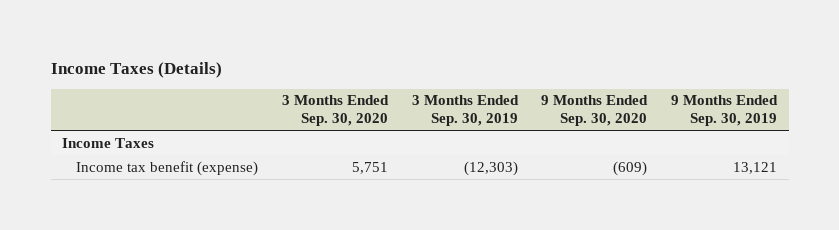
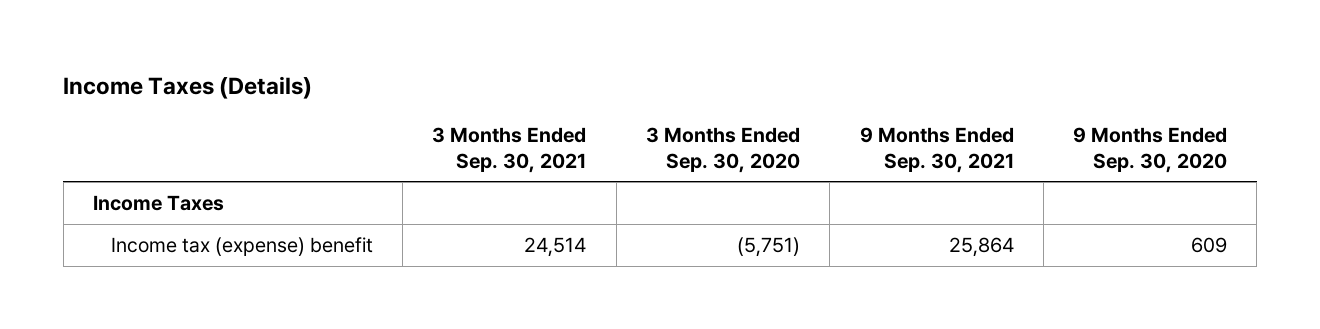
[411,95,519,127] 3 Months Ended Sep. 30, 2019 -> none
[670,95,778,127] 9 Months Ended Sep. 30, 2019 -> none
none -> [432,126,587,173] 3 Months Ended Sep. 30, 2021
none -> [859,126,1014,173] 9 Months Ended Sep. 30, 2021
[76,160,259,176] Income tax benefit (expense) -> [110,236,373,256] Income tax (expense) benefit
[351,161,388,174] 5,751 -> [737,236,801,257] (5,751)
[613,160,648,176] (609) -> [1191,236,1228,253] 609

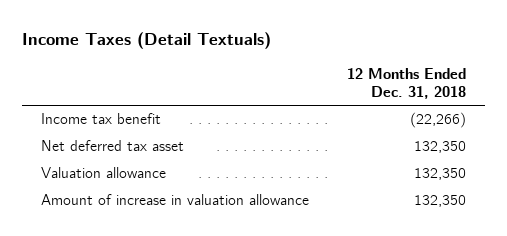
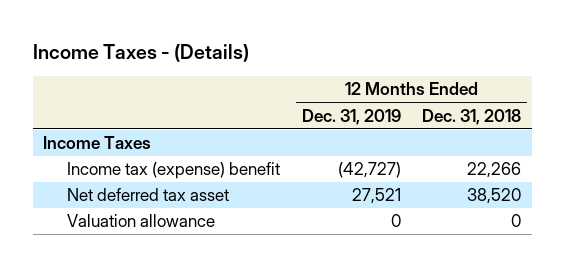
[22,32,272,50] Income Taxes (Detail Textuals) -> [32,43,249,62] Income Taxes - (Details)
none -> [301,108,401,125] Dec. 31, 2019
[41,194,310,206] Amount of increase in valuation allowance -> none
none -> [43,136,152,150] Income Taxes
[41,113,162,125] Income tax benefit -> [66,162,280,180] Income tax (expense) benefit
[410,112,467,129] (22,266) -> [467,162,522,179] 22,266
[414,141,467,154] 132,350 -> [467,188,522,205] 38,520
[414,168,467,181] 132,350 -> [511,214,522,228] 0

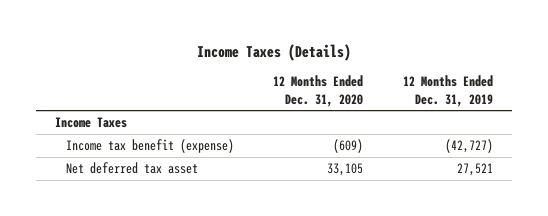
[32,43,249,62] Income Taxes - (Details) -> [196,43,351,61] Income Taxes (Details)
[422,108,522,125] Dec. 31, 2018 -> none
none -> [273,75,364,107] 12 Months Ended Dec. 31, 2020
[66,162,280,180] Income tax (expense) benefit -> [65,138,234,153] Income tax benefit (expense)
[66,214,215,228] Valuation allowance -> none

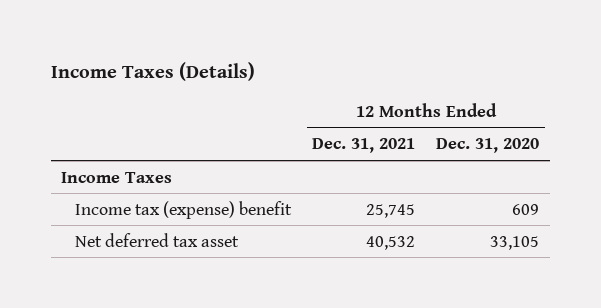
[402,75,493,107] 12 Months Ended Dec. 31, 2019 -> none
none -> [312,138,416,154] Dec. 31, 2021
[65,138,234,153] Income tax benefit (expense) -> [75,200,293,219] Income tax (expense) benefit
[333,138,364,153] (609) -> [512,203,540,215] 609

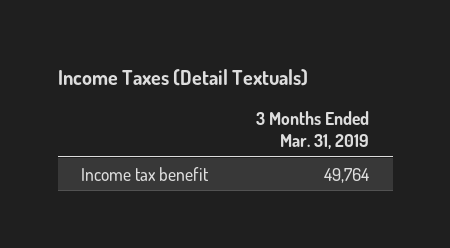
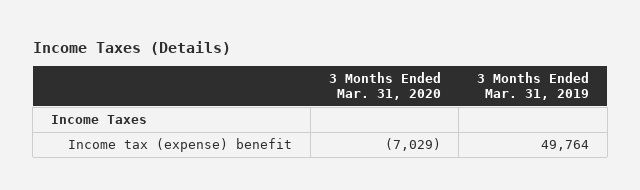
[57,68,308,86] Income Taxes (Detail Textuals) -> [32,40,231,55] Income Taxes (Details)
none -> [328,71,441,100] 3 Months Ended Mar. 31, 2020
none -> [51,115,148,125] Income Taxes
[81,166,210,181] Income tax benefit -> [68,138,293,153] Income tax (expense) benefit

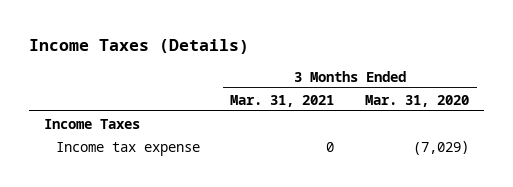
[477,71,590,100] 3 Months Ended Mar. 31, 2019 -> none
none -> [230,94,335,107] Mar. 31, 2021
[68,138,293,153] Income tax (expense) benefit -> [55,141,200,156] Income tax expense

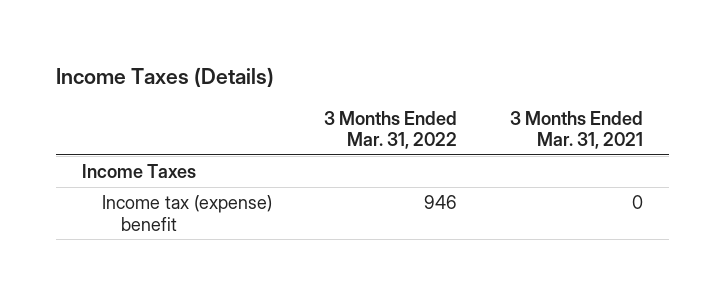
[365,94,470,107] Mar. 31, 2020 -> none
none -> [324,110,458,150] 3 Months Ended Mar. 31, 2022
[55,141,200,156] Income tax expense -> [101,194,272,231] Income tax (expense) benefit

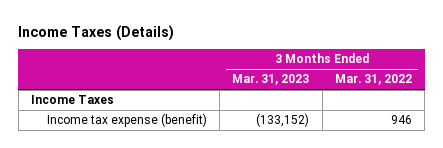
[509,110,643,150] 3 Months Ended Mar. 31, 2021 -> none
none -> [232,74,310,86] Mar. 31, 2023
[101,194,272,231] Income tax (expense) benefit -> [46,113,207,128] Income tax expense (benefit)

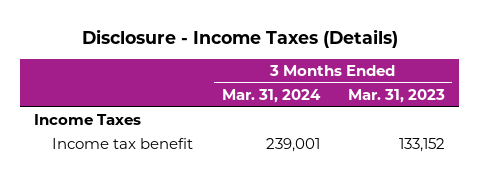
[18,24,175,41] Income Taxes (Details) -> [81,28,398,48] Disclosure - Income Taxes (Details)
[334,74,412,86] Mar. 31, 2022 -> none
none -> [221,89,321,104] Mar. 31, 2024
[46,113,207,128] Income tax expense (benefit) -> [52,138,194,150] Income tax benefit
[256,113,310,128] (133,152) -> [398,138,445,153] 133,152

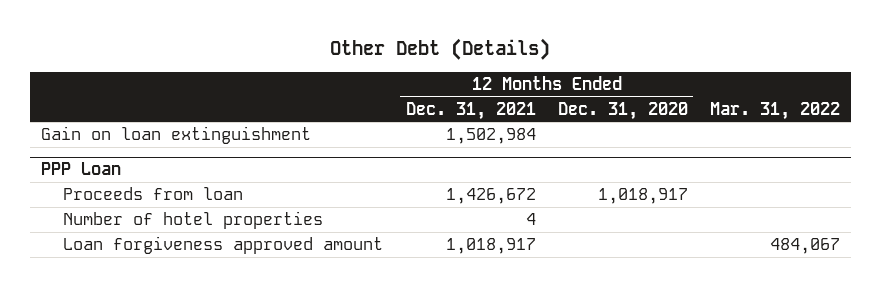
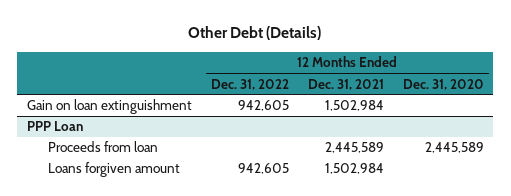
[709,101,840,120] Mar. 31, 2022 -> none
none -> [210,78,289,90] Dec. 31, 2022
[63,211,324,230] Number of hotel properties -> none
[63,236,384,255] Loan forgiveness approved amount -> none
[445,188,536,205] 1,426,672 -> [324,142,384,154] 2,445,589
[597,188,688,205] 1,018,917 -> [424,142,484,154] 2,445,589
none -> [48,162,181,178] Loans forgiven amount

